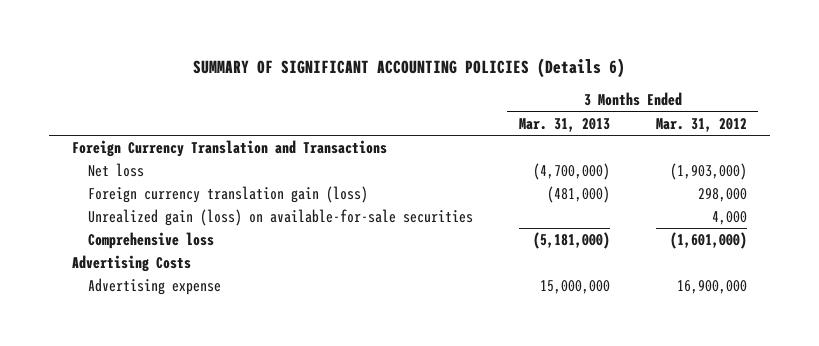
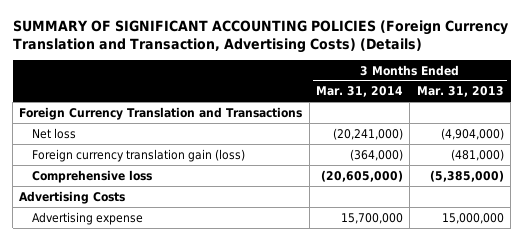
[193,57,626,78] SUMMARY OF SIGNIFICANT ACCOUNTING POLICIES (Details 6) -> [12,19,508,53] SUMMARY OF SIGNIFICANT ACCOUNTING POLICIES (Foreign Currency Translation and Transaction, Advertising Costs) (Details)
[655,117,747,132] Mar. 31, 2012 -> none
none -> [316,86,404,98] Mar. 31, 2014
[532,163,610,181] (4,700,000) -> [440,127,504,140] (4,904,000)
[87,209,473,227] Unrealized gain (loss) on available-for-sale securities -> none
[532,232,610,250] (5,181,000) -> [429,169,504,182] (5,385,000)

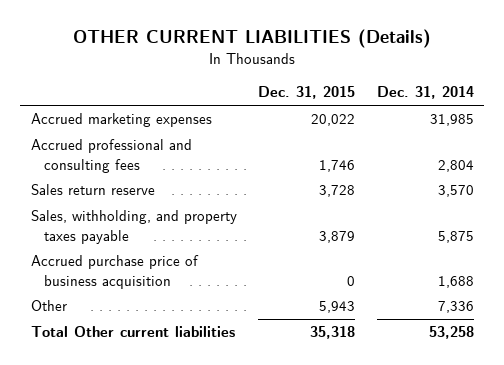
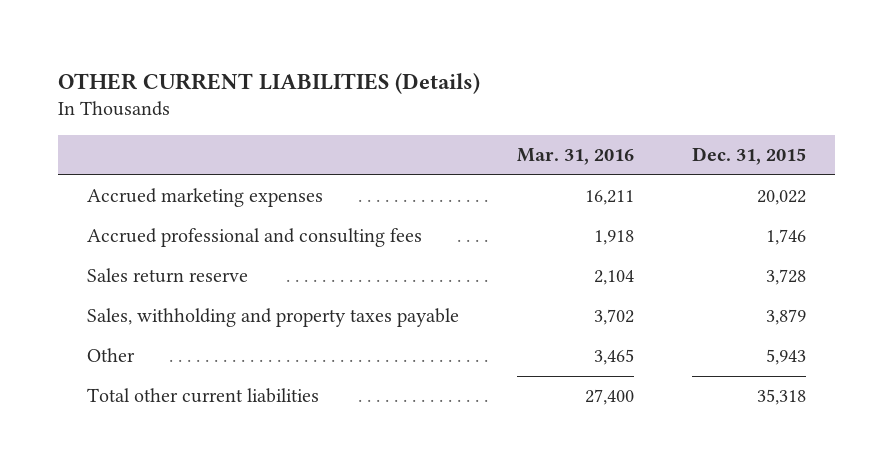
[376,86,474,100] Dec. 31, 2014 -> none
none -> [516,148,634,166] Mar. 31, 2016
[30,255,199,289] Accrued purchase price of business acquisition -> none
[30,210,237,244] Sales, withholding, and property taxes payable -> [86,308,459,328] Sales, withholding and property taxes payable
[30,326,235,338] Total Other current liabilities -> [86,388,319,404] Total other current liabilities

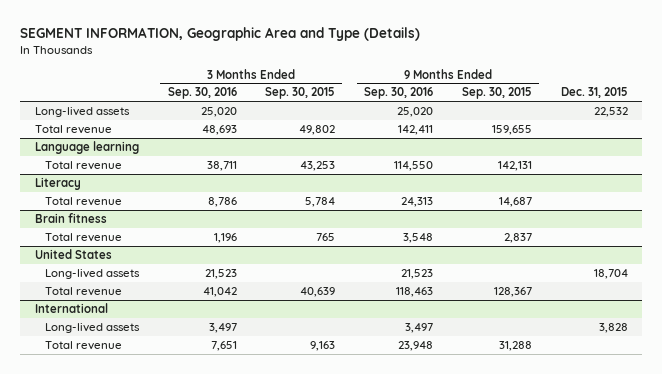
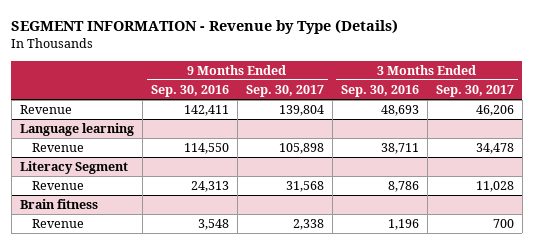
[20,27,421,42] SEGMENT INFORMATION, Geographic Area and Type (Details) -> [11,19,399,35] SEGMENT INFORMATION - Revenue by Type (Details)
[265,87,336,100] Sep. 30, 2015 -> none
[461,87,532,100] Sep. 30, 2015 -> none
[560,87,628,99] Dec. 31, 2015 -> none
none -> [245,85,324,98] Sep. 30, 2017
none -> [435,85,514,98] Sep. 30, 2017
[34,107,130,118] Long-lived assets -> none
[34,125,112,135] Total revenue -> [19,105,72,115] Revenue
[44,161,122,171] Total revenue -> [31,143,84,153] Revenue
[34,177,81,191] Literacy -> [19,161,128,175] Literacy Segment
[44,197,122,207] Total revenue -> [31,181,84,191] Revenue
[34,249,112,260] United States -> none
[44,269,140,280] Long-lived assets -> none
[44,287,122,297] Total revenue -> none
[34,303,108,314] International -> none
[44,323,140,334] Long-lived assets -> none
[44,341,122,351] Total revenue -> none
[44,233,122,243] Total revenue -> [31,219,84,229] Revenue

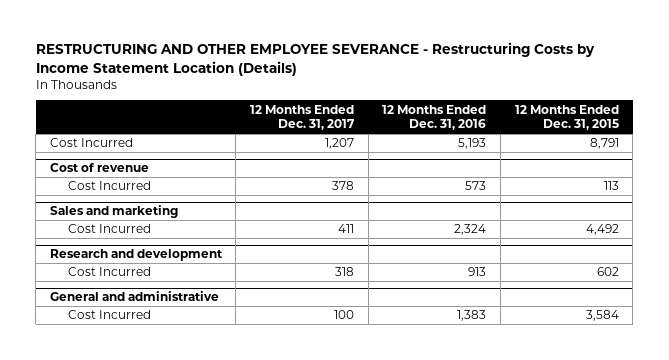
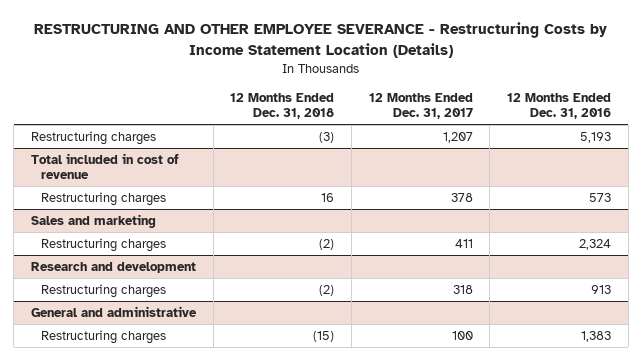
[514,104,619,131] 12 Months Ended Dec. 31, 2015 -> none
none -> [230,92,335,120] 12 Months Ended Dec. 31, 2018
[49,138,133,148] Cost Incurred -> [30,131,156,146] Restructuring charges
[49,163,149,173] Cost of revenue -> [30,153,179,180] Total included in cost of revenue
[67,181,151,191] Cost Incurred -> [41,192,167,207] Restructuring charges
[67,224,151,234] Cost Incurred -> [41,238,167,253] Restructuring charges
[67,267,151,277] Cost Incurred -> [41,284,167,299] Restructuring charges
[67,310,151,320] Cost Incurred -> [41,330,167,345] Restructuring charges

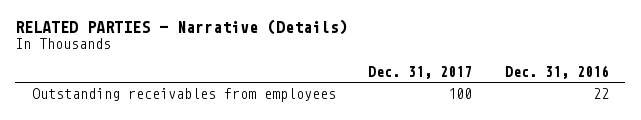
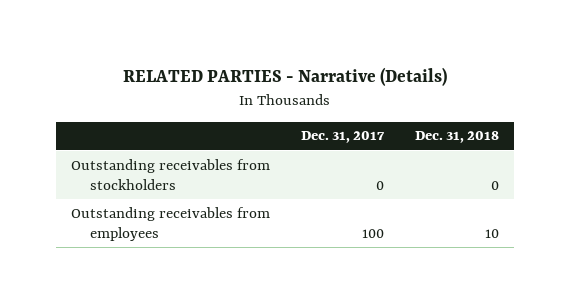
[505,64,610,79] Dec. 31, 2016 -> none
none -> [414,131,499,144] Dec. 31, 2018
none -> [71,158,271,190] Outstanding receivables from stockholders

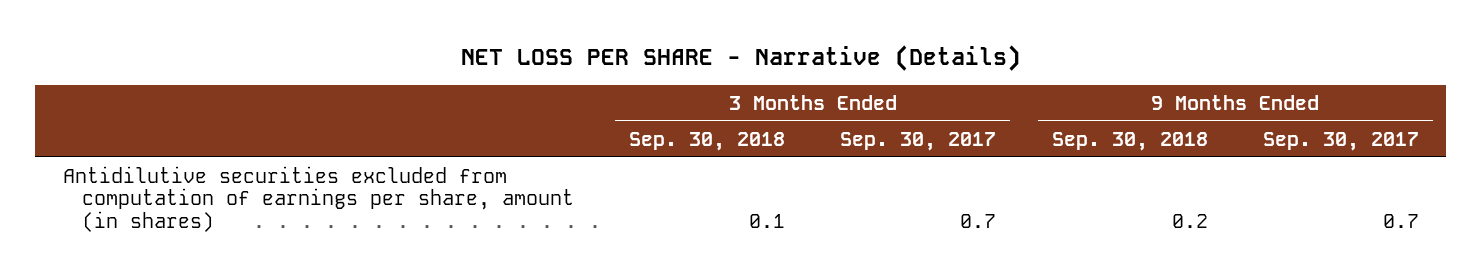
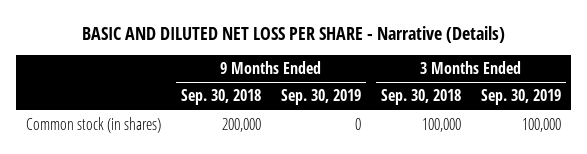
[460,45,1021,72] NET LOSS PER SHARE - Narrative (Details) -> [81,25,505,43] BASIC AND DILUTED NET LOSS PER SHARE - Narrative (Details)
[840,131,997,151] Sep. 30, 2017 -> none
[1262,131,1419,151] Sep. 30, 2017 -> none
none -> [281,89,362,106] Sep. 30, 2019
none -> [481,89,562,106] Sep. 30, 2019
[62,165,574,232] Antidilutive securities excluded from computation of earnings per share, amount (in shares) -> none
none -> [25,117,161,134] Common stock (in shares)

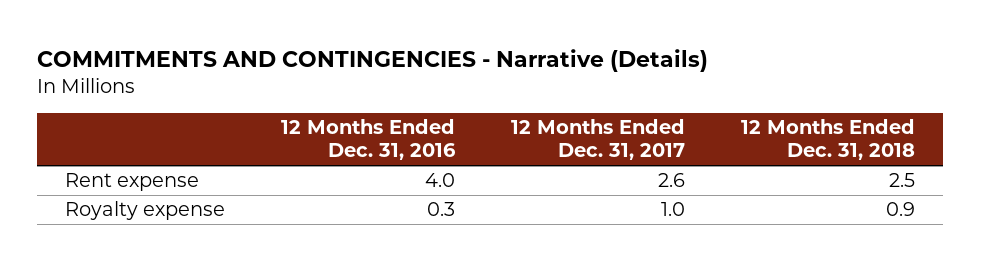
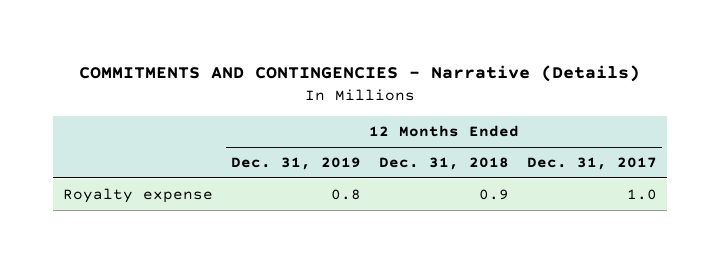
[281,119,457,161] 12 Months Ended Dec. 31, 2016 -> none
none -> [230,157,361,171] Dec. 31, 2019
[65,173,200,192] Rent expense -> none

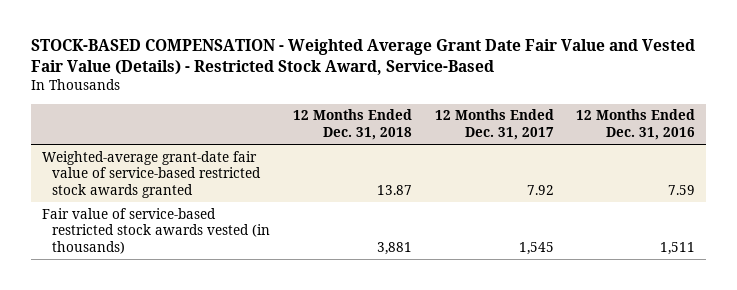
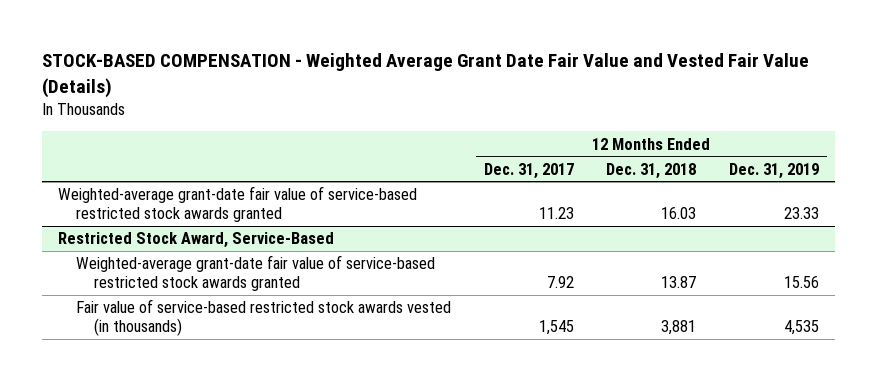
[30,39,695,76] STOCK-BASED COMPENSATION - Weighted Average Grant Date Fair Value and Vested Fair Value (Details) - Restricted Stock Award, Service-Based -> [42,53,810,98] STOCK-BASED COMPENSATION - Weighted Average Grant Date Fair Value and Vested Fair Value (Details)
[576,109,696,140] 12 Months Ended Dec. 31, 2016 -> none
none -> [728,162,819,179] Dec. 31, 2019
none -> [58,186,418,223] Weighted-average grant-date fair value of service-based restricted stock awards granted
none -> [58,232,335,249] Restricted Stock Award, Service-Based

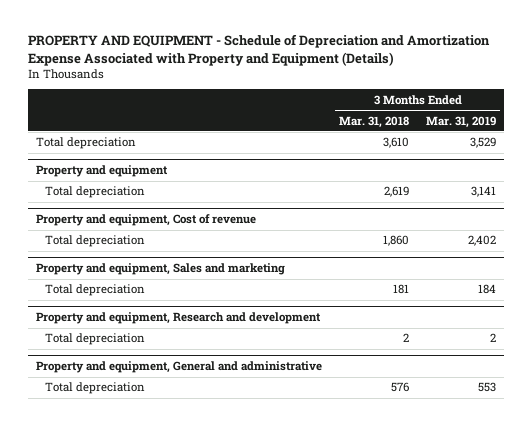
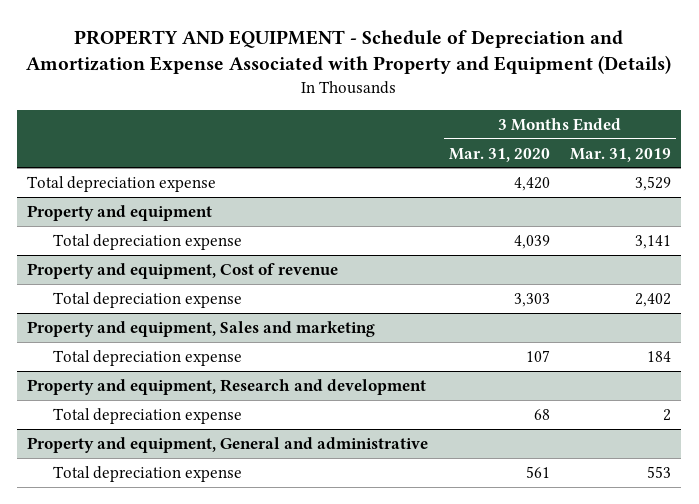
[339,115,410,128] Mar. 31, 2018 -> none
none -> [448,147,550,162] Mar. 31, 2020
[36,137,137,150] Total depreciation -> [27,175,217,192] Total depreciation expense
[44,186,145,199] Total depreciation -> [52,233,242,250] Total depreciation expense
[44,235,145,248] Total depreciation -> [52,291,242,308] Total depreciation expense
[44,284,145,297] Total depreciation -> [52,349,242,366] Total depreciation expense
[44,333,145,346] Total depreciation -> [52,407,242,424] Total depreciation expense
[44,382,145,395] Total depreciation -> [52,465,242,482] Total depreciation expense

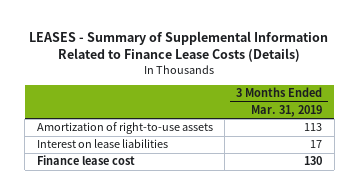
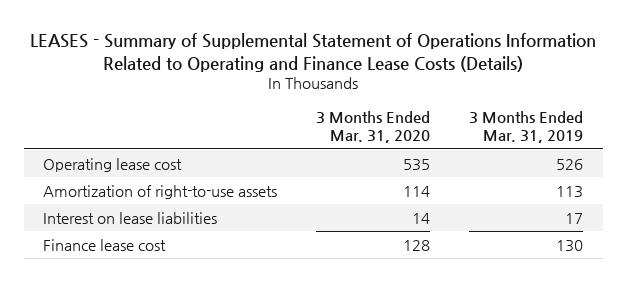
[29,30,329,62] LEASES - Summary of Supplemental Information Related to Finance Lease Costs (Details) -> [30,33,597,72] LEASES - Summary of Supplemental Statement of Operations Information Related to Operating and Finance Lease Costs (Details)
none -> [316,110,431,144] 3 Months Ended Mar. 31, 2020
none -> [43,157,183,172] Operating lease cost

